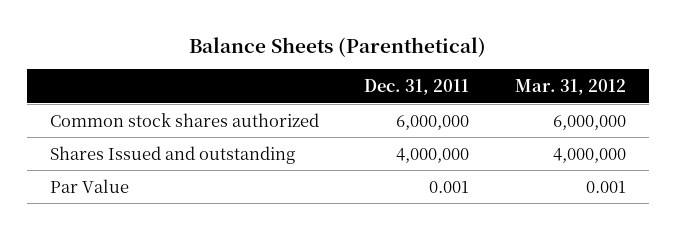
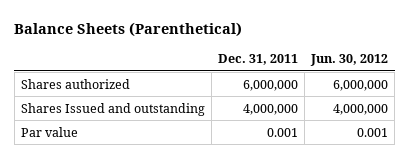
[514,78,626,95] Mar. 31, 2012 -> none
none -> [310,54,389,67] Jun. 30, 2012
[49,112,319,127] Common stock shares authorized -> [20,78,130,89] Shares authorized
[49,178,129,193] Par Value -> [20,126,78,137] Par value

